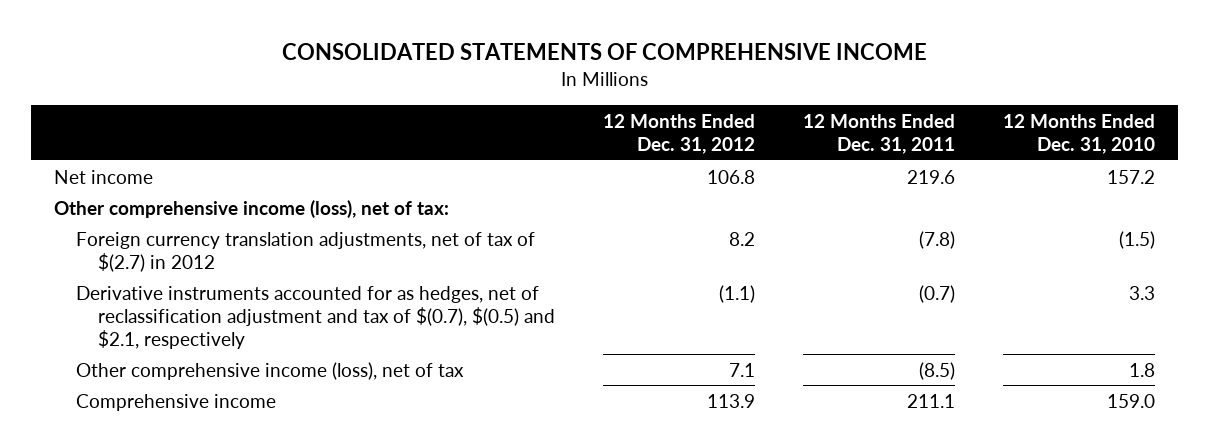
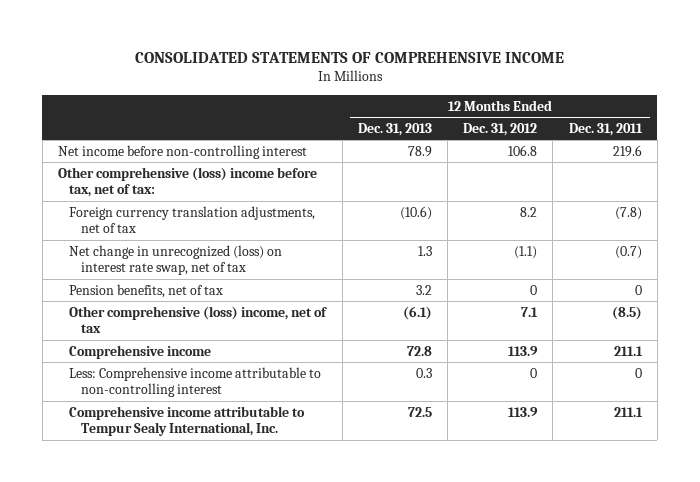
[1002,114,1155,155] 12 Months Ended Dec. 31, 2010 -> none
none -> [357,122,432,136] Dec. 31, 2013
[54,169,154,184] Net income -> [57,144,307,159] Net income before non-controlling interest
[54,199,450,218] Other comprehensive income (loss), net of tax: -> [57,166,317,198] Other comprehensive (loss) income before tax, net of tax:
[76,231,536,272] Foreign currency translation adjustments, net of tax of $(2.7) in 2012 -> [69,205,316,234] Foreign currency translation adjustments, net of tax
[76,285,556,349] Derivative instruments accounted for as hedges, net of reclassification adjustment and tax of $(0.7), $(0.5) and $2.1, respectively -> [69,244,283,276] Net change in unrecognized (loss) on interest rate swap, net of tax
none -> [69,283,224,298] Pension benefits, net of tax
[76,361,465,380] Other comprehensive income (loss), net of tax -> [69,305,328,334] Other comprehensive (loss) income, net of tax
none -> [69,366,322,398] Less: Comprehensive income attributable to non-controlling interest
none -> [69,405,306,437] Comprehensive income attributable to Tempur Sealy International, Inc.

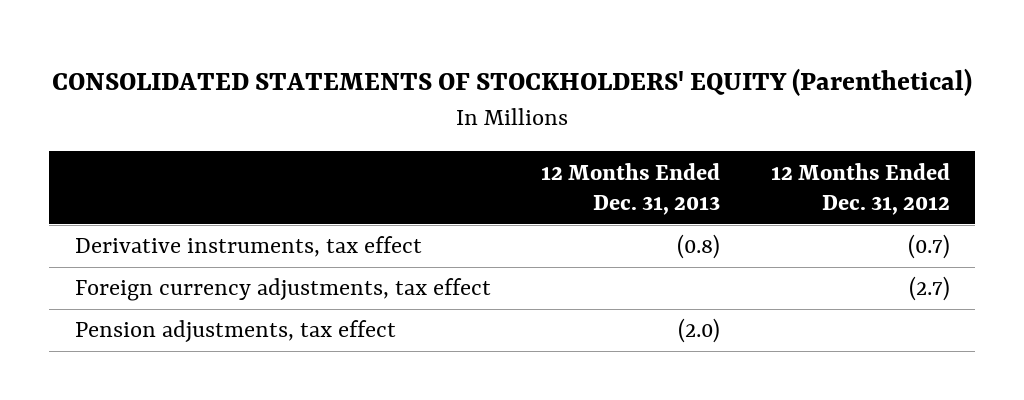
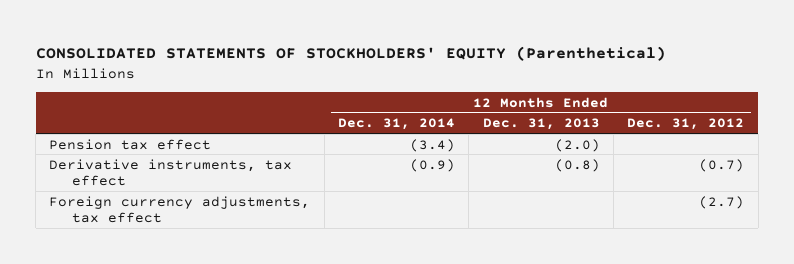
none -> [338,118,456,131] Dec. 31, 2014
none -> [49,138,212,150] Pension tax effect
[74,320,396,343] Pension adjustments, tax effect -> none

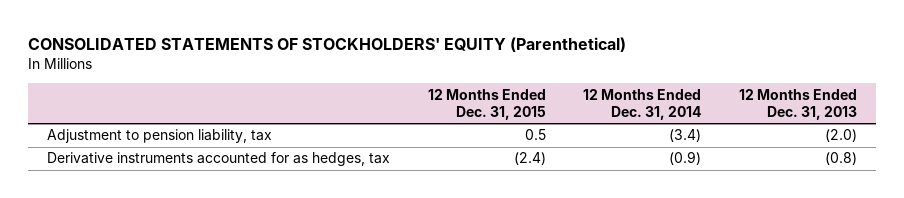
[627,118,745,131] Dec. 31, 2012 -> none
none -> [427,88,546,121] 12 Months Ended Dec. 31, 2015
[49,195,311,224] Foreign currency adjustments, tax effect -> none
[49,138,212,150] Pension tax effect -> [47,129,273,144] Adjustment to pension liability, tax
[49,158,293,187] Derivative instruments, tax effect -> [47,152,391,167] Derivative instruments accounted for as hedges, tax

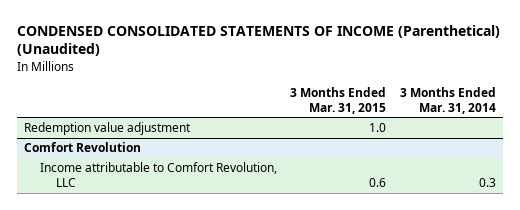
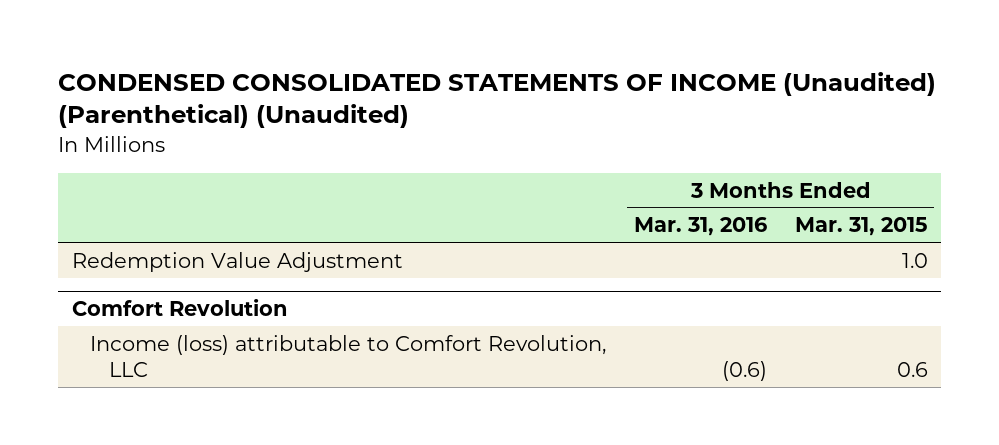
[16,24,500,57] CONDENSED CONSOLIDATED STATEMENTS OF INCOME (Parenthetical) (Unaudited) -> [57,71,936,129] CONDENSED CONSOLIDATED STATEMENTS OF INCOME (Unaudited) (Parenthetical) (Unaudited)
[400,86,497,114] 3 Months Ended Mar. 31, 2014 -> none
none -> [634,217,768,237] Mar. 31, 2016
[23,122,191,136] Redemption value adjustment -> [71,251,403,272] Redemption Value Adjustment
[39,162,277,187] Income attributable to Comfort Revolution, LLC -> [90,334,607,377] Income (loss) attributable to Comfort Revolution, LLC

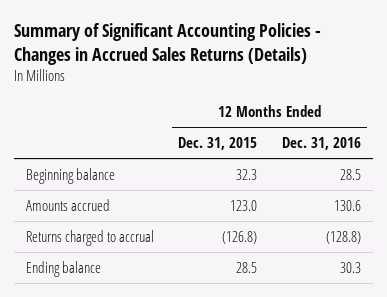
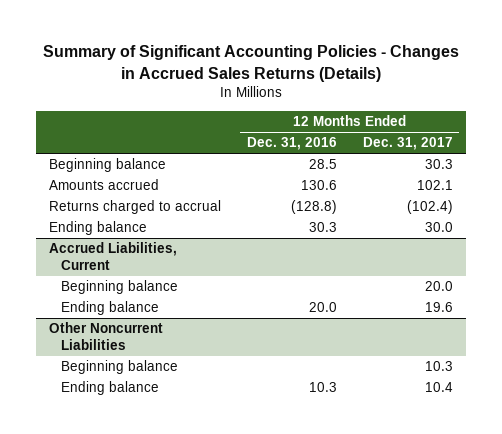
[178,137,258,151] Dec. 31, 2015 -> none
none -> [362,137,453,151] Dec. 31, 2017
none -> [49,242,178,271] Accrued Liabilities, Current
none -> [61,280,179,295] Beginning balance
none -> [61,301,160,316] Ending balance
none -> [49,322,164,351] Other Noncurrent Liabilities
none -> [61,360,179,375] Beginning balance
none -> [61,381,160,396] Ending balance

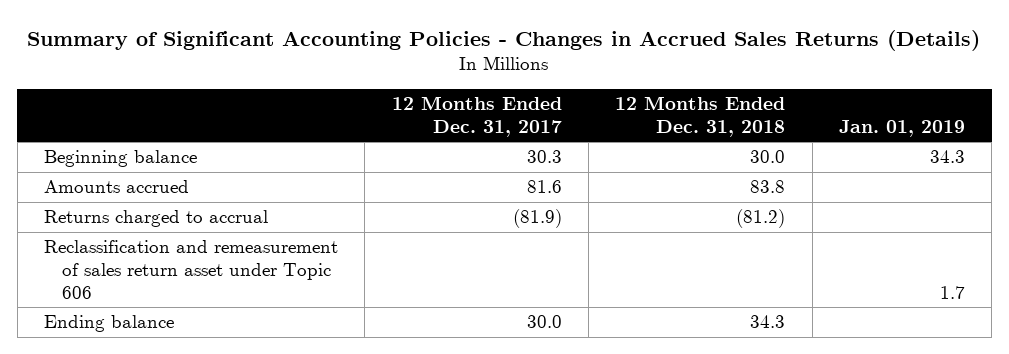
[246,137,337,151] Dec. 31, 2016 -> none
none -> [615,95,786,137] 12 Months Ended Dec. 31, 2018
none -> [838,119,965,137] Jan. 01, 2019
[416,180,453,191] 102.1 -> [526,180,562,194] 81.6
[406,200,453,215] (102.4) -> [512,209,562,229] (81.9)
none -> [44,240,339,299] Reclassification and remeasurement of sales return asset under Topic 606
[49,242,178,271] Accrued Liabilities, Current -> none
[61,280,179,295] Beginning balance -> none
[61,301,160,316] Ending balance -> none
[49,322,164,351] Other Noncurrent Liabilities -> none
[61,360,179,375] Beginning balance -> none
[61,381,160,396] Ending balance -> none

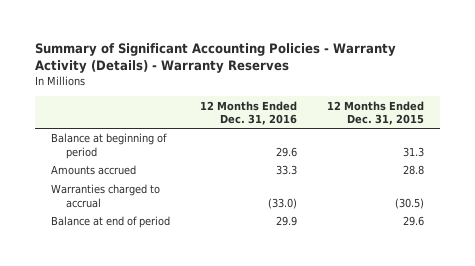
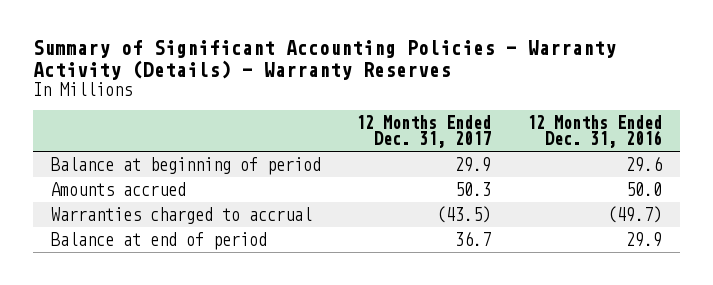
[327,100,425,126] 12 Months Ended Dec. 31, 2015 -> none
none -> [356,114,492,149] 12 Months Ended Dec. 31, 2017
[276,165,298,176] 33.3 -> [625,181,662,196] 50.0
[268,198,298,210] (33.0) -> [607,205,662,223] (49.7)

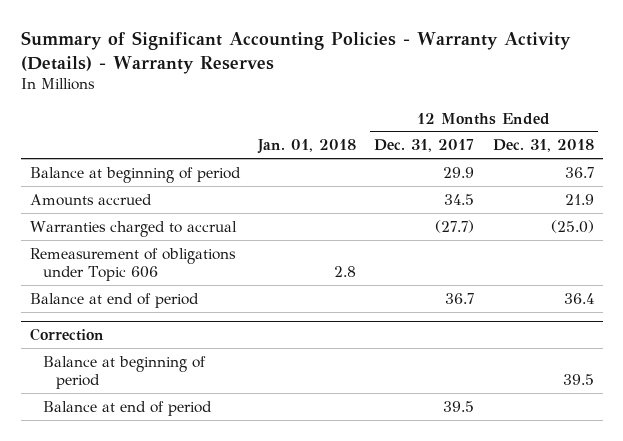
[526,114,662,149] 12 Months Ended Dec. 31, 2016 -> none
none -> [257,139,357,155] Jan. 01, 2018
none -> [492,139,594,153] Dec. 31, 2018
[455,181,492,196] 50.3 -> [444,193,475,205] 34.5
[437,205,492,223] (43.5) -> [435,219,475,233] (27.7)
none -> [29,247,236,282] Remeasurement of obligations under Topic 606
none -> [29,328,104,342] Correction
none -> [42,355,206,390] Balance at beginning of period
none -> [42,400,212,416] Balance at end of period

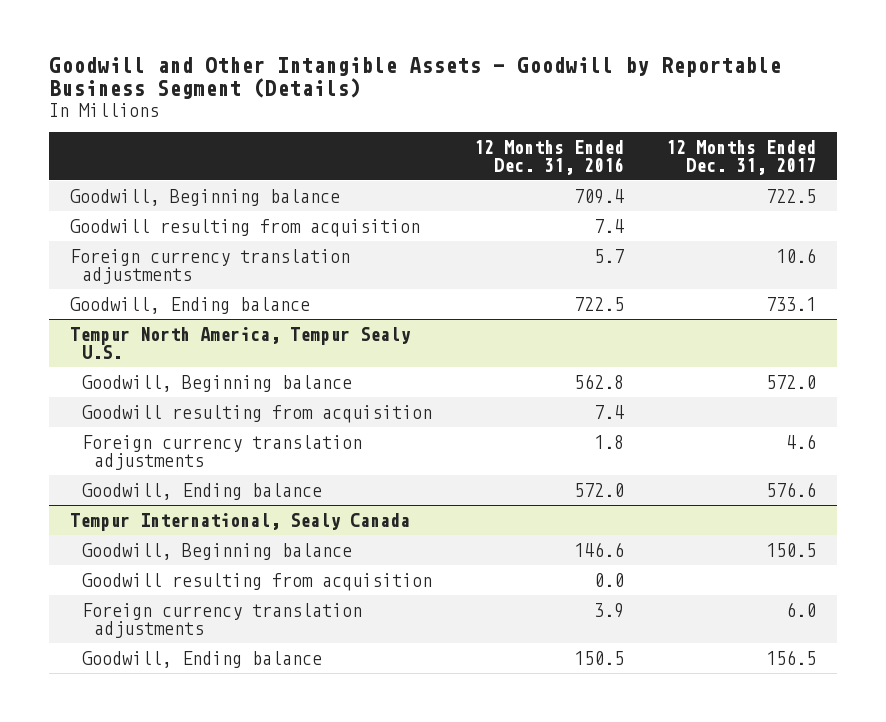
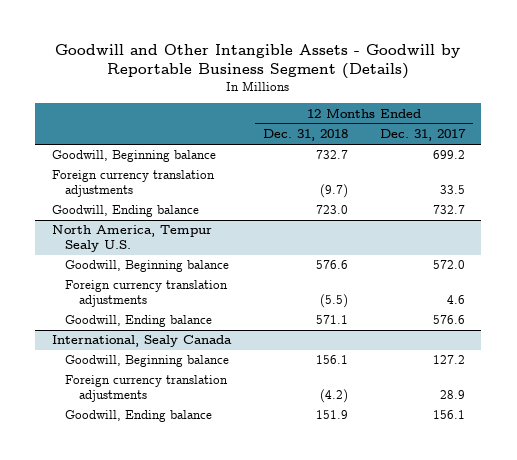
[474,139,625,176] 12 Months Ended Dec. 31, 2016 -> none
none -> [262,129,348,142] Dec. 31, 2018
[70,218,421,237] Goodwill resulting from acquisition -> none
[765,188,816,203] 722.5 -> [433,150,466,160] 699.2
[775,247,816,263] 10.6 -> [440,185,466,195] 33.5
[765,296,816,311] 733.1 -> [433,205,466,215] 732.7
[70,326,412,360] Tempur North America, Tempur Sealy U.S. -> [51,225,212,253] North America, Tempur Sealy U.S.
[82,404,433,423] Goodwill resulting from acquisition -> none
[82,572,433,591] Goodwill resulting from acquisition -> none
[70,512,411,531] Tempur International, Sealy Canada -> [51,335,232,348] International, Sealy Canada
[765,542,816,557] 150.5 -> [433,355,466,365] 127.2
[785,601,816,617] 6.0 -> [440,390,466,400] 28.9
[765,649,816,665] 156.5 -> [433,410,466,420] 156.1

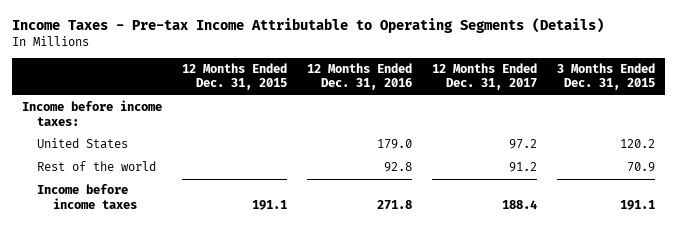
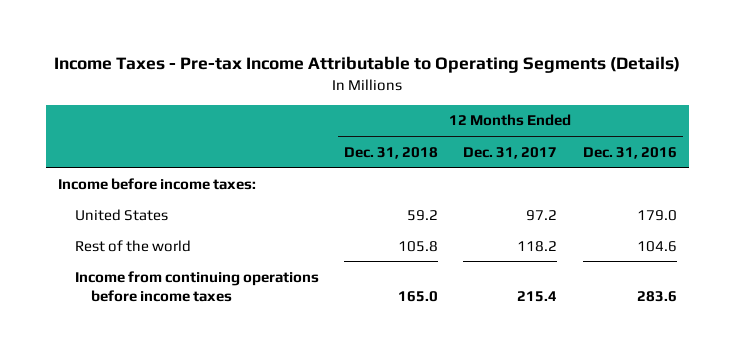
[181,63,287,91] 12 Months Ended Dec. 31, 2015 -> none
[557,63,656,91] 3 Months Ended Dec. 31, 2015 -> none
none -> [344,146,439,159] Dec. 31, 2018
[383,162,412,173] 92.8 -> [636,240,677,252] 104.6
[509,162,538,173] 91.2 -> [517,240,558,252] 118.2
[37,184,138,209] Income before income taxes -> [74,270,319,303] Income from continuing operations before income taxes
[376,199,412,209] 271.8 -> [636,291,677,303] 283.6
[502,199,538,209] 188.4 -> [517,291,558,303] 215.4

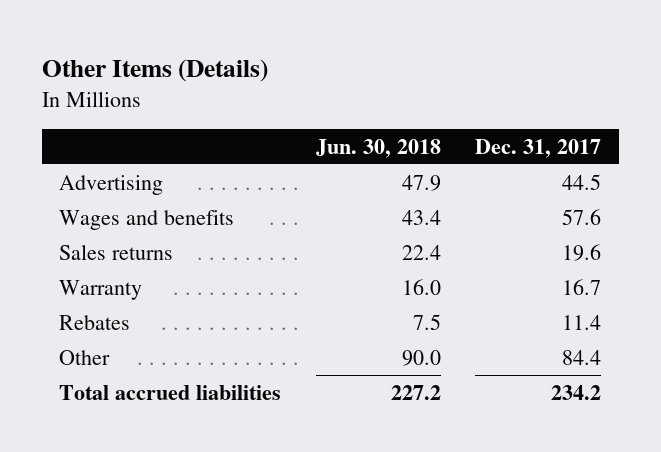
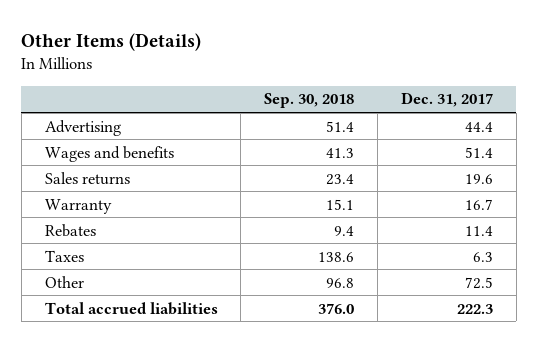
[315,138,441,158] Jun. 30, 2018 -> none
none -> [264,93,355,109] Sep. 30, 2018
[562,173,602,190] 44.5 -> [464,121,493,132] 44.4
[562,208,602,225] 57.6 -> [464,146,493,158] 51.4
none -> [44,249,84,262] Taxes
[562,349,602,365] 84.4 -> [464,276,493,289] 72.5
[551,384,602,400] 234.2 -> [456,303,493,314] 222.3

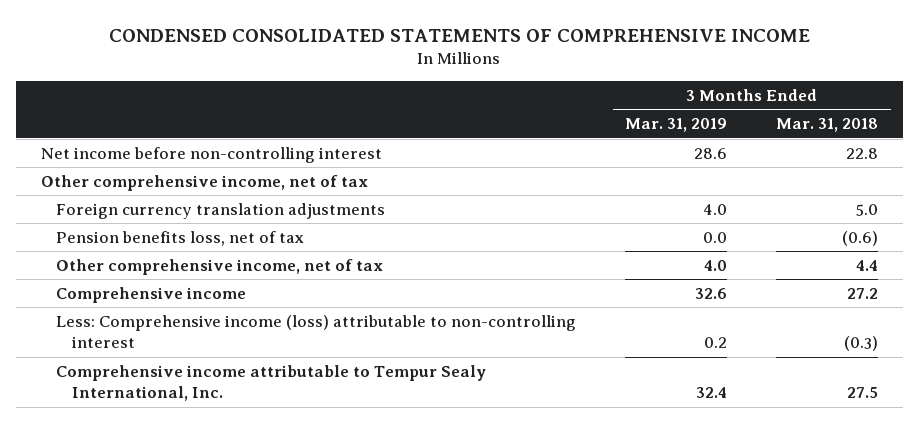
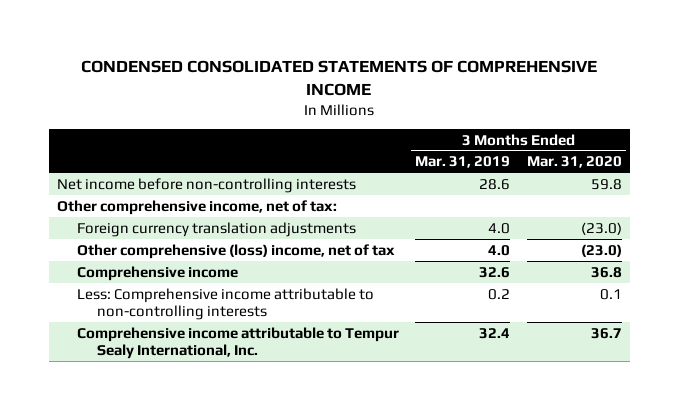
[776,118,879,133] Mar. 31, 2018 -> none
none -> [526,156,622,169] Mar. 31, 2020
[40,146,382,163] Net income before non-controlling interest -> [56,177,356,193] Net income before non-controlling interests
[40,174,368,191] Other comprehensive income, net of tax -> [56,199,337,215] Other comprehensive income, net of tax:
[56,230,305,246] Pension benefits loss, net of tax -> none
[56,258,384,275] Other comprehensive income, net of tax -> [77,243,396,259] Other comprehensive (loss) income, net of tax
[56,314,577,349] Less: Comprehensive income (loss) attributable to non-controlling interest -> [77,287,375,321] Less: Comprehensive income attributable to non-controlling interests

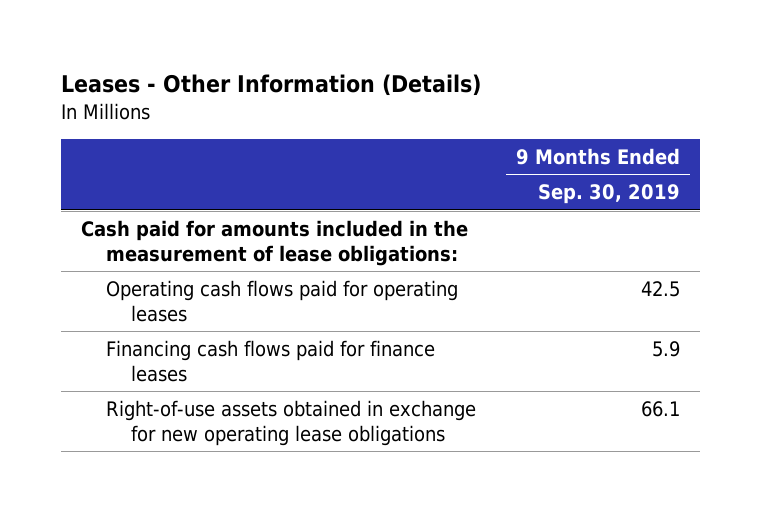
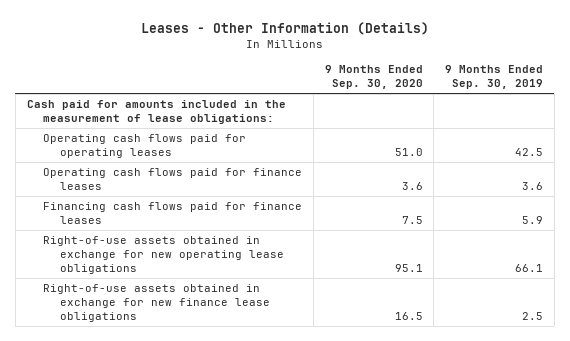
none -> [324,65,423,90] 9 Months Ended Sep. 30, 2020
none -> [43,168,303,190] Operating cash flows paid for finance leases
none -> [43,284,271,322] Right-of-use assets obtained in exchange for new finance lease obligations

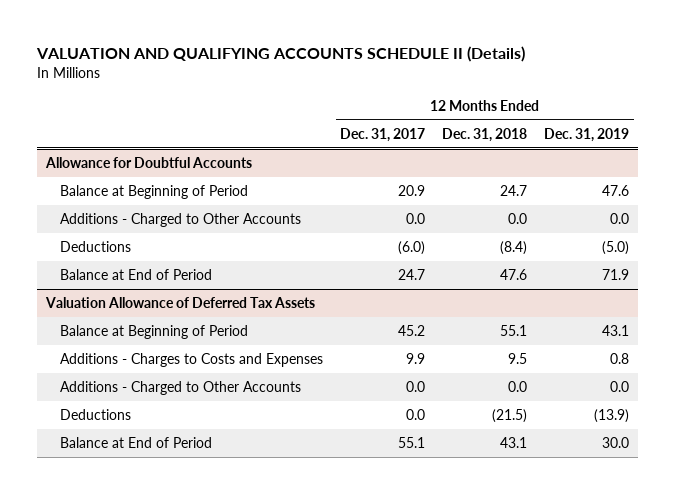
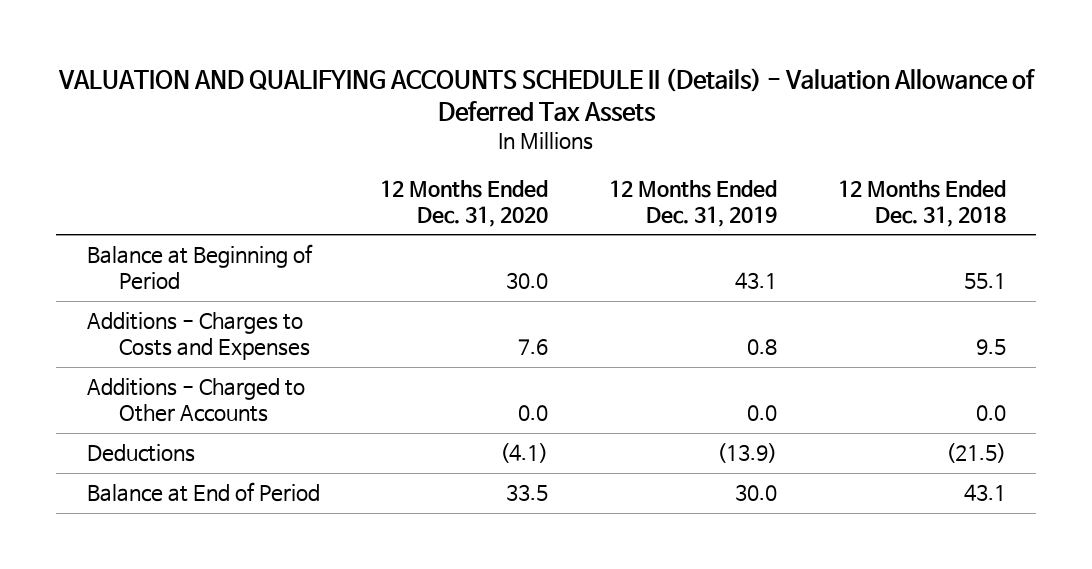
[36,46,526,63] VALUATION AND QUALIFYING ACCOUNTS SCHEDULE II (Details) -> [58,68,1036,123] VALUATION AND QUALIFYING ACCOUNTS SCHEDULE II (Details) - Valuation Allowance of Deferred Tax Assets
[340,127,426,142] Dec. 31, 2017 -> none
none -> [380,180,549,228] 12 Months Ended Dec. 31, 2020
[44,156,252,168] Allowance for Doubtful Accounts -> none
[60,184,249,199] Balance at Beginning of Period -> none
[60,212,302,227] Additions - Charged to Other Accounts -> none
[60,240,132,252] Deductions -> none
[60,268,213,280] Balance at End of Period -> none
[44,296,315,308] Valuation Allowance of Deferred Tax Assets -> none

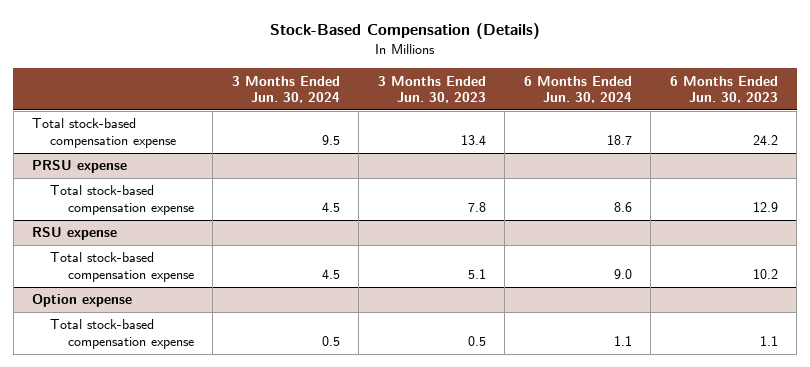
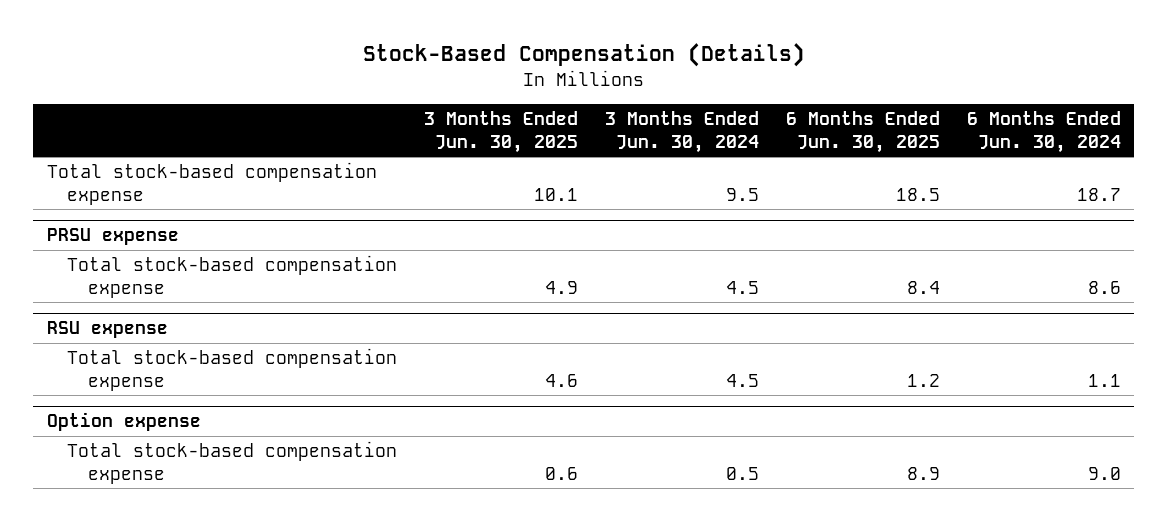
[377,75,486,104] 3 Months Ended Jun. 30, 2023 -> none
[669,75,778,104] 6 Months Ended Jun. 30, 2023 -> none
none -> [424,111,579,153] 3 Months Ended Jun. 30, 2025
none -> [786,111,941,153] 6 Months Ended Jun. 30, 2025
[613,269,632,280] 9.0 -> [1087,373,1121,387] 1.1
[613,336,632,347] 1.1 -> [1087,466,1121,480] 9.0

